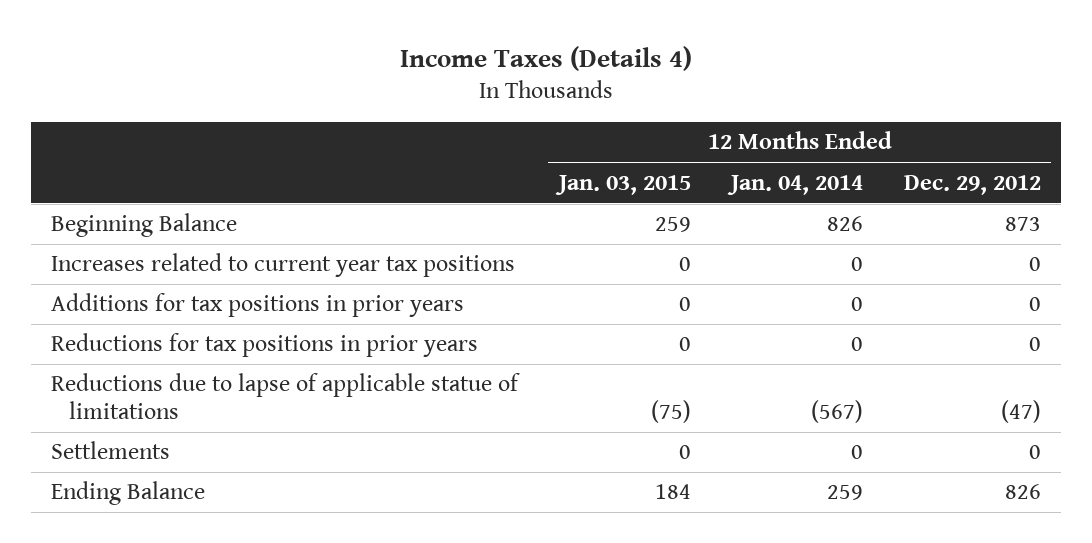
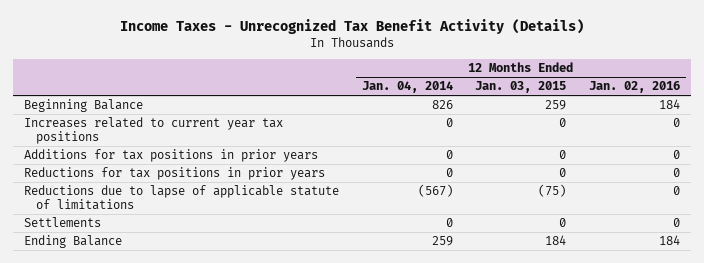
[399,45,692,71] Income Taxes (Details 4) -> [120,19,585,35] Income Taxes - Unrecognized Tax Benefit Activity (Details)
[903,174,1041,195] Dec. 29, 2012 -> none
none -> [589,81,681,94] Jan. 02, 2016
[51,373,521,419] Reductions due to lapse of applicable statue of limitations -> [24,185,340,211] Reductions due to lapse of applicable statute of limitations

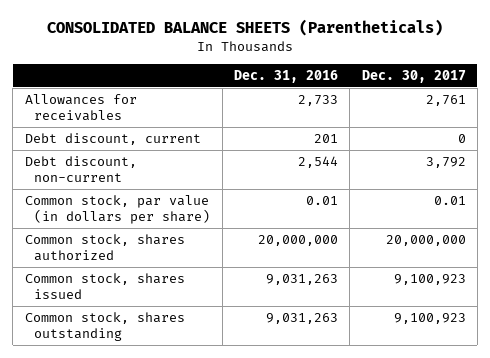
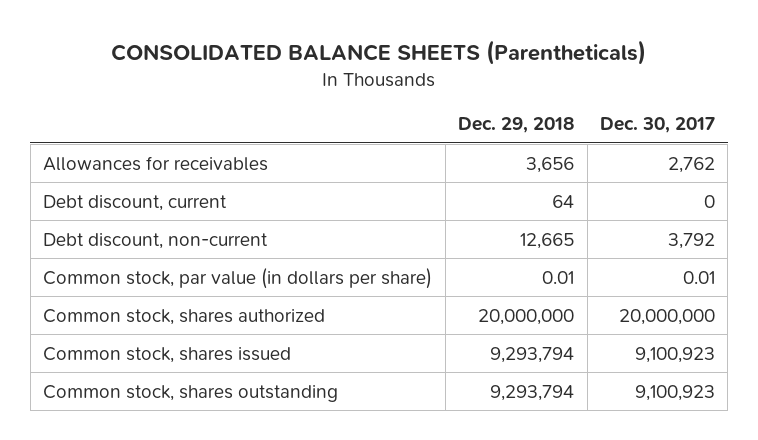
[233,69,338,83] Dec. 31, 2016 -> none
none -> [458,117,575,134] Dec. 29, 2018
[425,95,466,107] 2,761 -> [667,156,715,173] 2,762

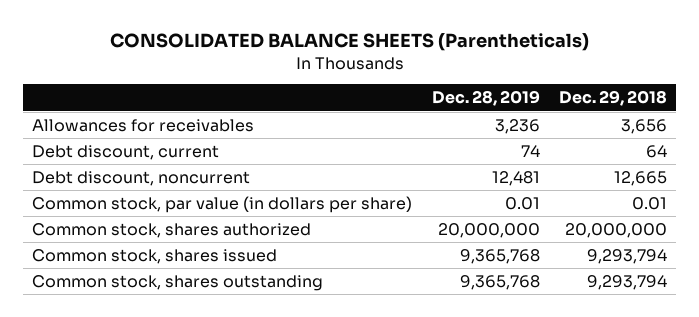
[599,117,715,134] Dec. 30, 2017 -> none
none -> [431,90,540,107] Dec. 28, 2019
[43,232,269,249] Debt discount, non-current -> [32,170,251,186] Debt discount, noncurrent

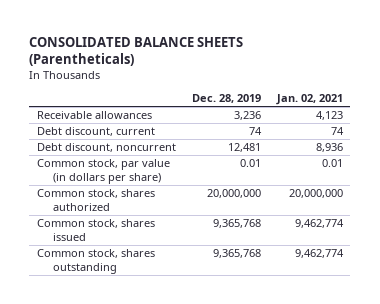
[558,90,667,107] Dec. 29, 2018 -> none
none -> [275,94,343,106] Jan. 02, 2021
[32,118,255,132] Allowances for receivables -> [37,111,153,120] Receivable allowances

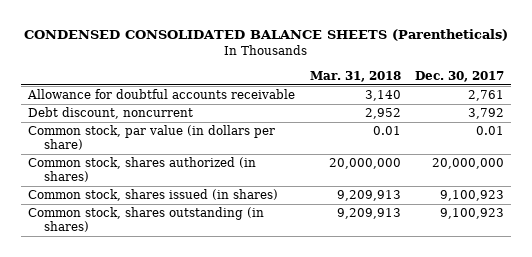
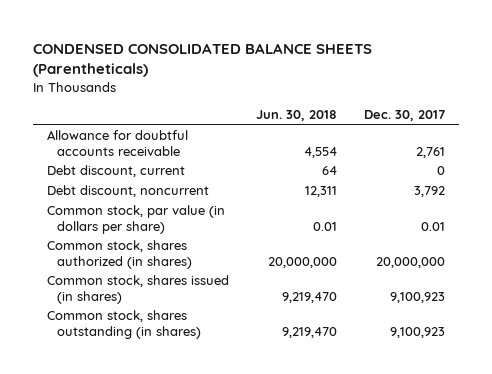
[309,70,401,82] Mar. 31, 2018 -> none
none -> [255,110,337,122] Jun. 30, 2018
none -> [46,165,185,178] Debt discount, current

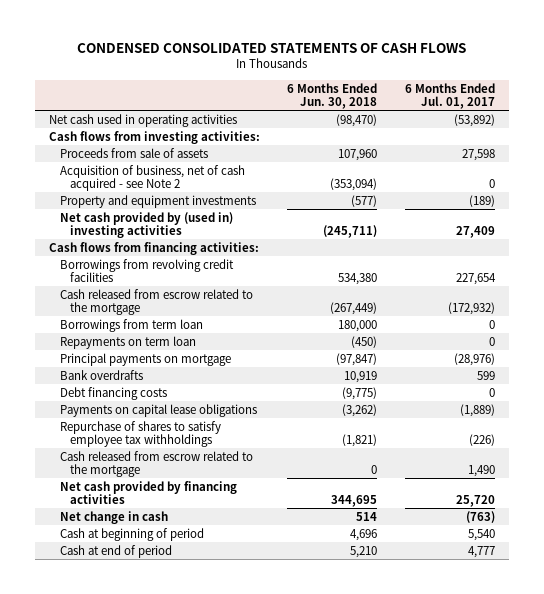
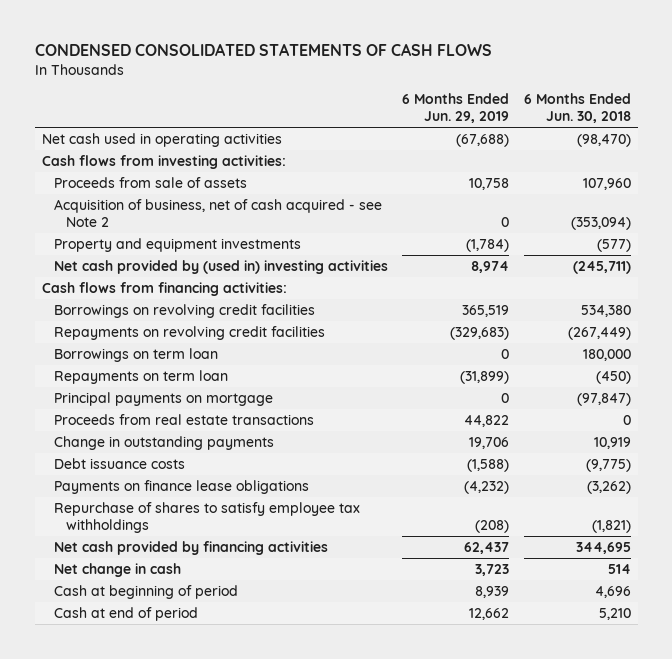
[404,82,495,110] 6 Months Ended Jul. 01, 2017 -> none
none -> [402,93,510,124] 6 Months Ended Jun. 29, 2019
[59,258,234,283] Borrowings from revolving credit facilities -> [54,303,316,318] Borrowings on revolving credit facilities
[59,288,253,316] Cash released from escrow related to the mortgage -> [54,325,326,340] Repayments on revolving credit facilities
[59,318,203,332] Borrowings from term loan -> [54,347,219,362] Borrowings on term loan
none -> [54,413,315,425] Proceeds from real estate transactions
[59,369,143,380] Bank overdrafts -> [54,435,275,450] Change in outstanding payments
[59,386,167,400] Debt financing costs -> [54,457,186,469] Debt issuance costs
[59,403,257,417] Payments on capital lease obligations -> [54,479,310,494] Payments on finance lease obligations
[59,450,253,478] Cash released from escrow related to the mortgage -> none

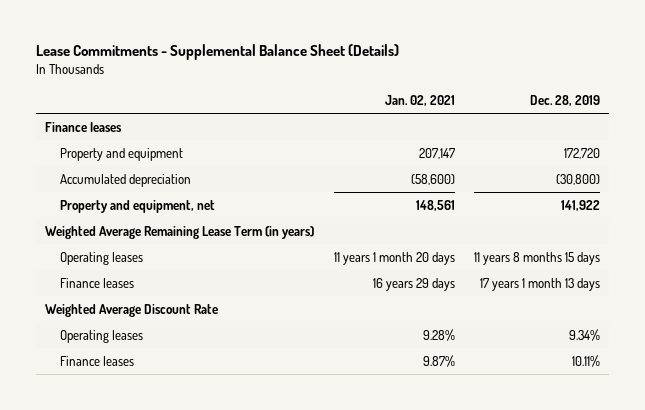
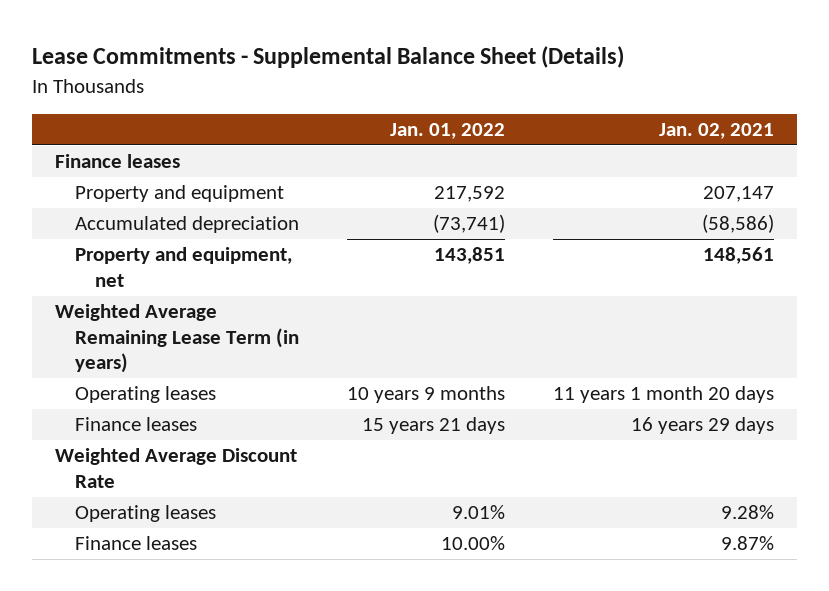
[529,95,600,107] Dec. 28, 2019 -> none
none -> [390,123,506,140] Jan. 01, 2022
[410,173,455,185] (58,600) -> [701,214,774,234] (58,586)

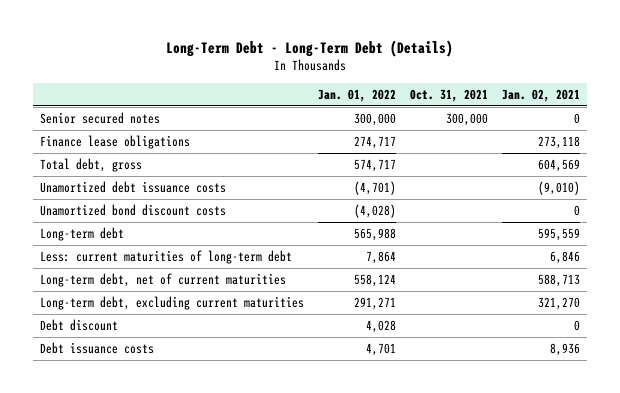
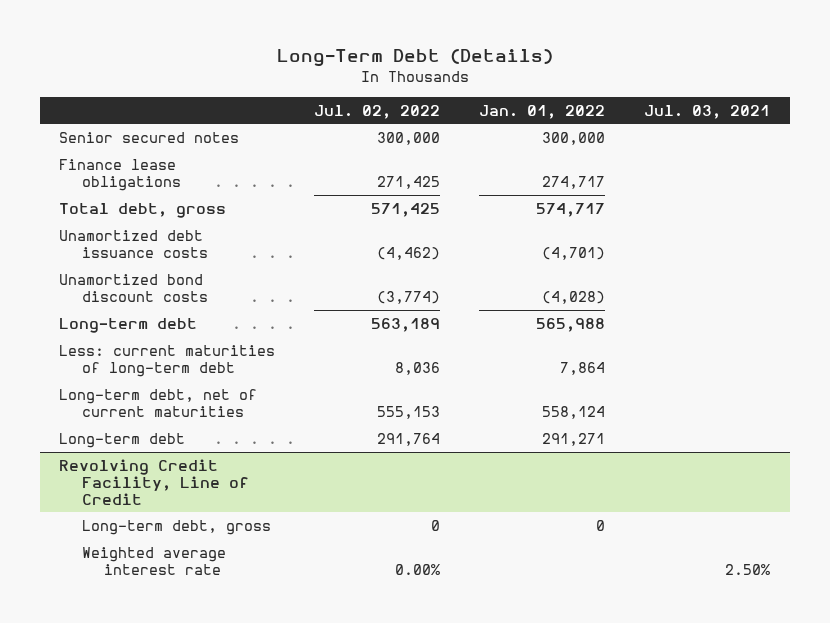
[166,39,454,57] Long-Term Debt - Long-Term Debt (Details) -> [276,49,553,68] Long-Term Debt (Details)
[410,89,489,103] Oct. 31, 2021 -> none
[502,89,581,103] Jan. 02, 2021 -> none
none -> [314,104,441,119] Jul. 02, 2022
none -> [644,104,771,119] Jul. 03, 2021
[39,318,118,331] Debt discount -> none
[39,341,154,354] Debt issuance costs -> none
[39,295,304,310] Long-term debt, excluding current maturities -> [59,432,186,448] Long-term debt
none -> [59,458,249,505] Revolving Credit Facility, Line of Credit
none -> [81,519,271,535] Long-term debt, gross
none -> [81,546,226,575] Weighted average interest rate

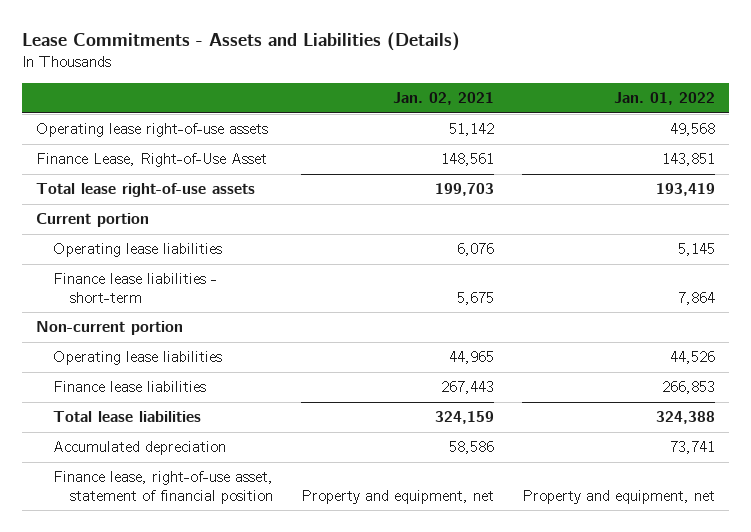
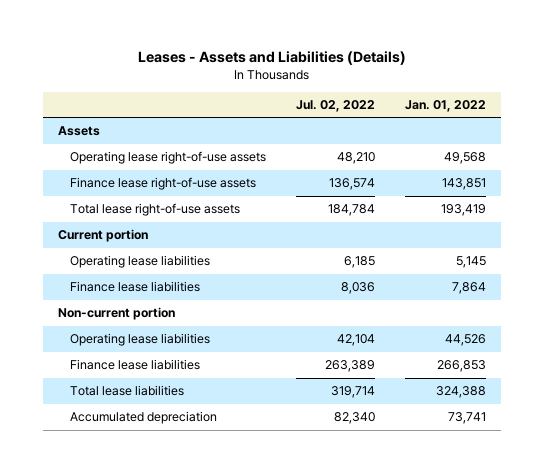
[21,32,460,52] Lease Commitments - Assets and Liabilities (Details) -> [137,51,406,66] Leases - Assets and Liabilities (Details)
[392,92,494,106] Jan. 02, 2021 -> none
none -> [296,99,376,112] Jul. 02, 2022
none -> [57,126,100,137] Assets
[35,153,267,168] Finance Lease, Right-of-Use Asset -> [70,177,257,191] Finance lease right-of-use assets
[52,273,217,303] Finance lease liabilities - short-term -> [70,281,201,293] Finance lease liabilities
[52,471,273,504] Finance lease, right-of-use asset, statement of financial position -> none

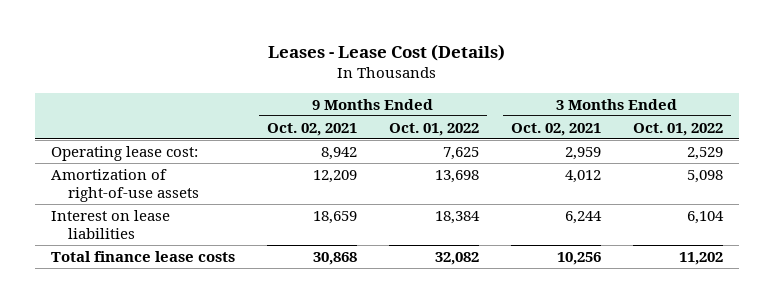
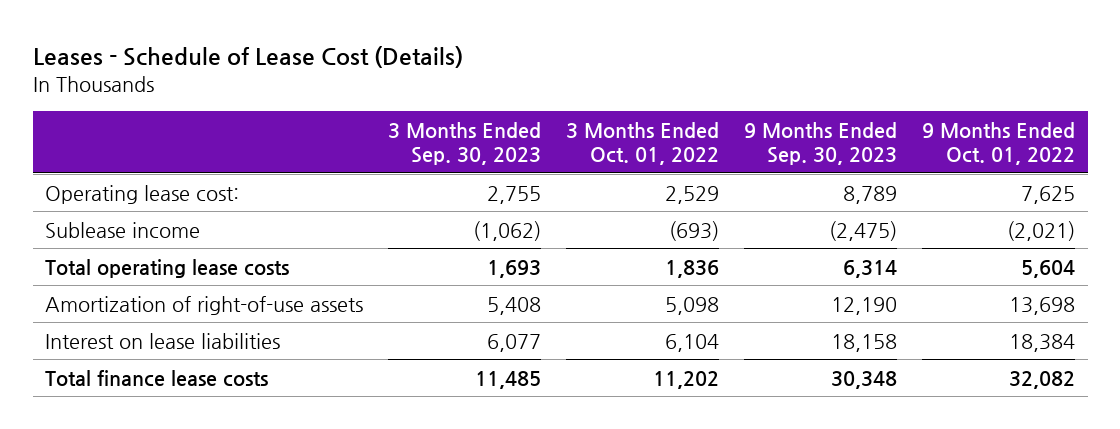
[268,44,506,62] Leases - Lease Cost (Details) -> [32,45,463,68] Leases - Schedule of Lease Cost (Details)
[267,122,358,136] Oct. 02, 2021 -> none
[511,122,602,136] Oct. 02, 2021 -> none
none -> [388,121,542,166] 3 Months Ended Sep. 30, 2023
none -> [744,121,898,166] 9 Months Ended Sep. 30, 2023
none -> [45,221,201,238] Sublease income
none -> [45,258,290,278] Total operating lease costs

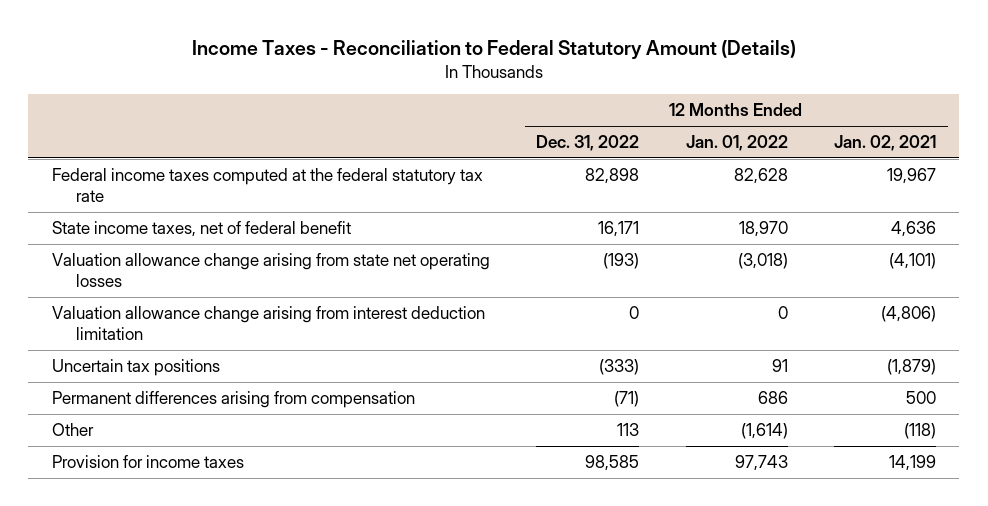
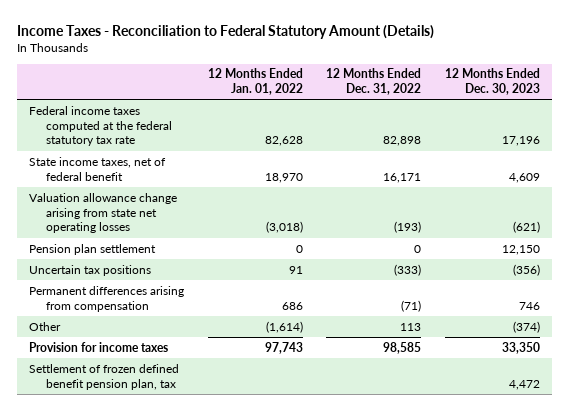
[834,135,937,152] Jan. 02, 2021 -> none
none -> [444,68,540,96] 12 Months Ended Dec. 30, 2023
[51,306,485,341] Valuation allowance change arising from interest deduction limitation -> none
none -> [28,243,156,255] Pension plan settlement
none -> [28,363,179,390] Settlement of frozen defined benefit pension plan, tax

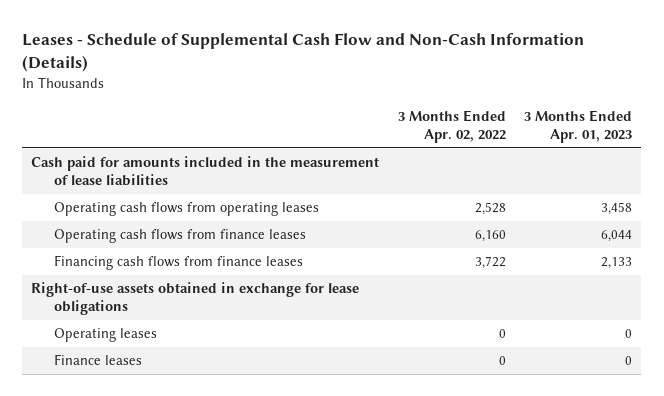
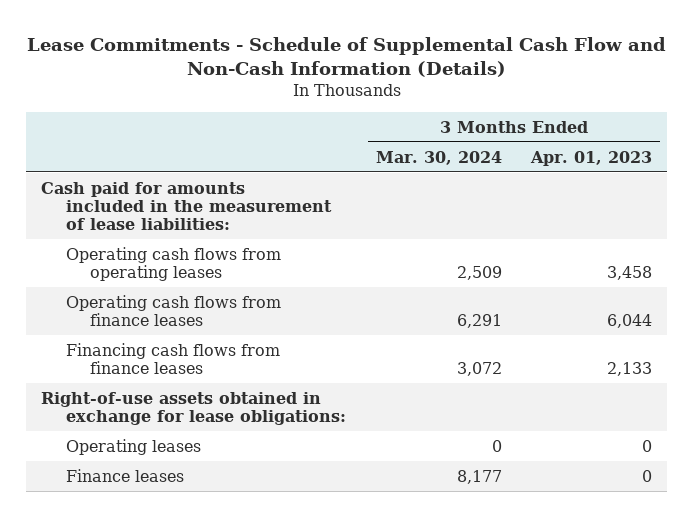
[22,33,585,72] Leases - Schedule of Supplemental Cash Flow and Non-Cash Information (Details) -> [26,36,666,78] Lease Commitments - Schedule of Supplemental Cash Flow and Non-Cash Information (Details)
[397,109,506,143] 3 Months Ended Apr. 02, 2022 -> none
none -> [375,150,502,165] Mar. 30, 2024
[31,156,380,187] Cash paid for amounts included in the measurement of lease liabilities -> [41,181,332,231] Cash paid for amounts included in the measurement of lease liabilities:
[31,282,360,316] Right-of-use assets obtained in exchange for lease obligations -> [41,391,346,425] Right-of-use assets obtained in exchange for lease obligations:

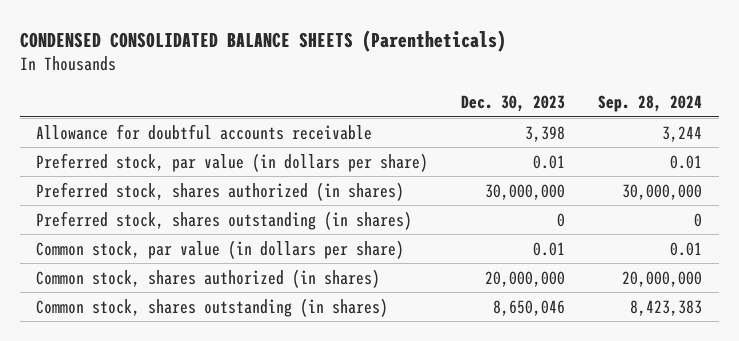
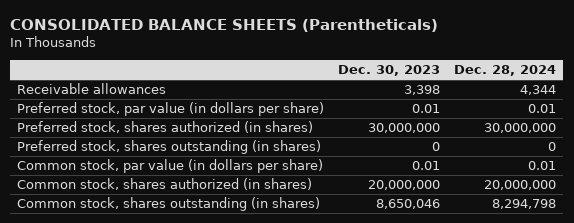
[19,29,506,52] CONDENSED CONSOLIDATED BALANCE SHEETS (Parentheticals) -> [10,19,439,33] CONSOLIDATED BALANCE SHEETS (Parentheticals)
[598,95,703,113] Sep. 28, 2024 -> none
none -> [454,65,557,77] Dec. 28, 2024
[36,123,373,140] Allowance for doubtful accounts receivable -> [17,83,167,95] Receivable allowances

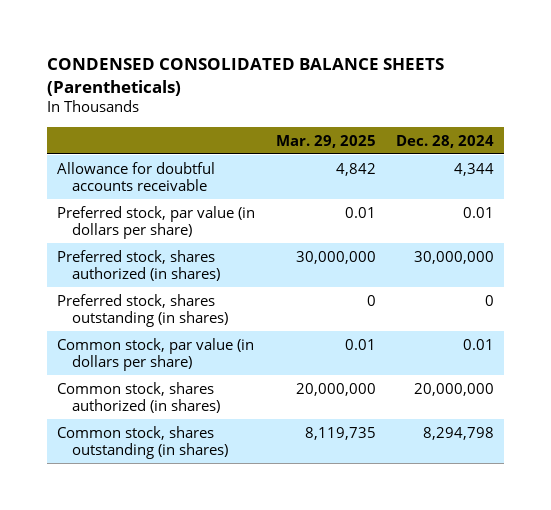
[10,19,439,33] CONSOLIDATED BALANCE SHEETS (Parentheticals) -> [47,57,445,96] CONDENSED CONSOLIDATED BALANCE SHEETS (Parentheticals)
[338,65,441,77] Dec. 30, 2023 -> none
none -> [275,134,376,148] Mar. 29, 2025
[17,83,167,95] Receivable allowances -> [57,161,216,191] Allowance for doubtful accounts receivable

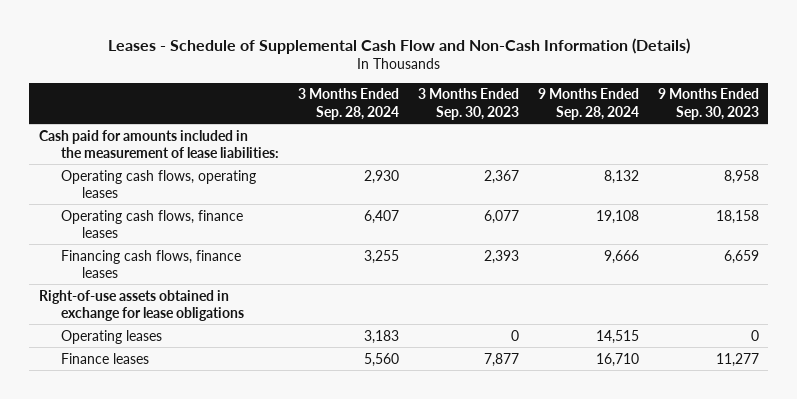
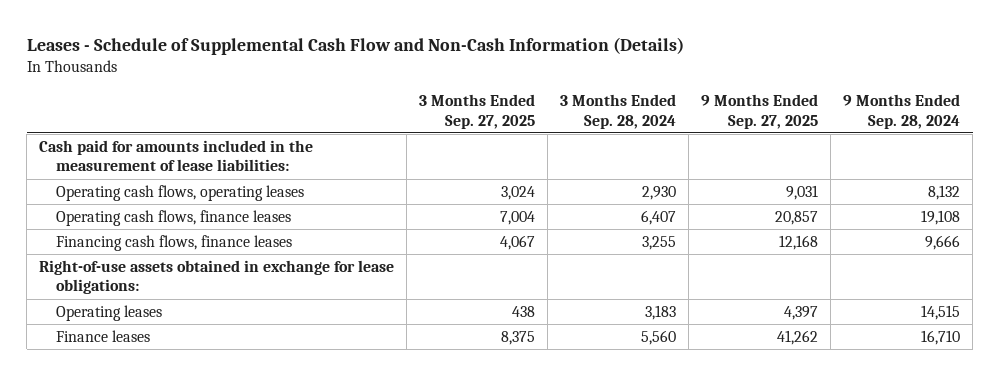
[417,88,519,120] 3 Months Ended Sep. 30, 2023 -> none
[657,88,759,120] 9 Months Ended Sep. 30, 2023 -> none
none -> [419,94,536,129] 3 Months Ended Sep. 27, 2025
none -> [701,94,819,129] 9 Months Ended Sep. 27, 2025
[38,289,244,321] Right-of-use assets obtained in exchange for lease obligations -> [39,259,395,295] Right-of-use assets obtained in exchange for lease obligations:

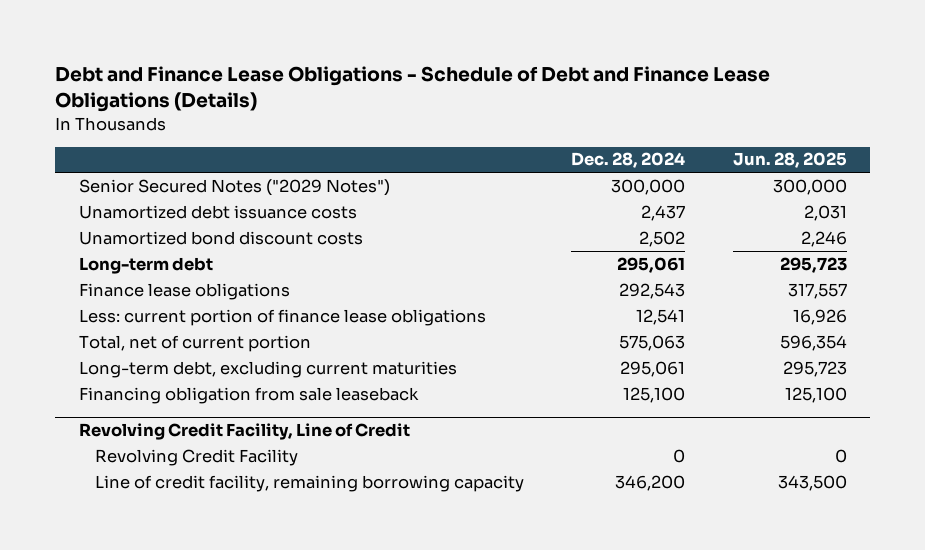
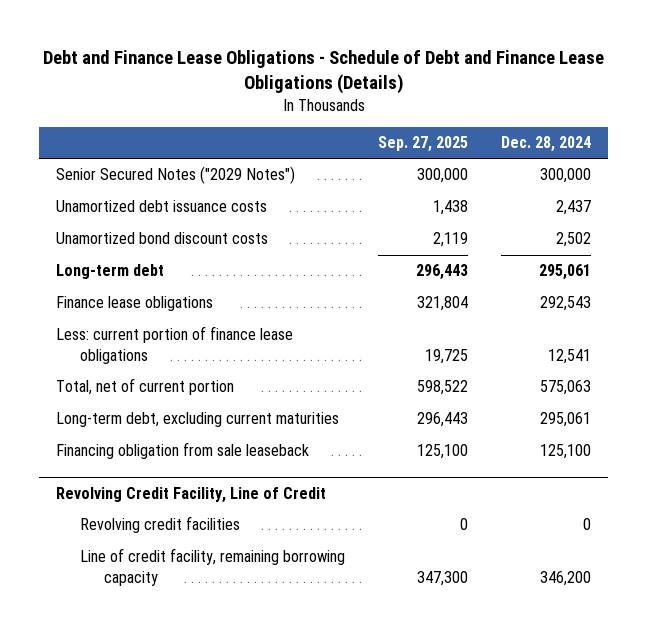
[732,152,847,169] Jun. 28, 2025 -> none
none -> [378,136,469,153] Sep. 27, 2025
[95,448,299,466] Revolving Credit Facility -> [79,516,240,534] Revolving credit facilities

